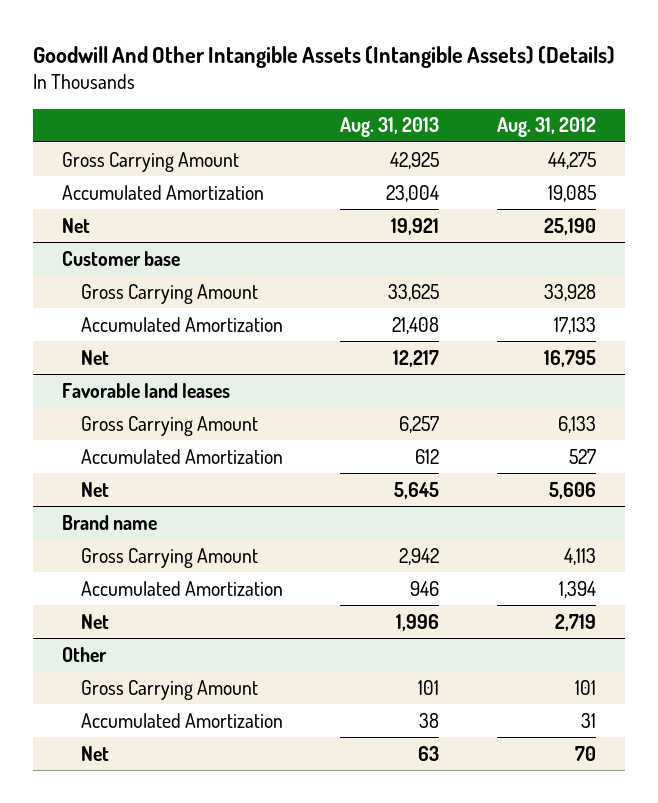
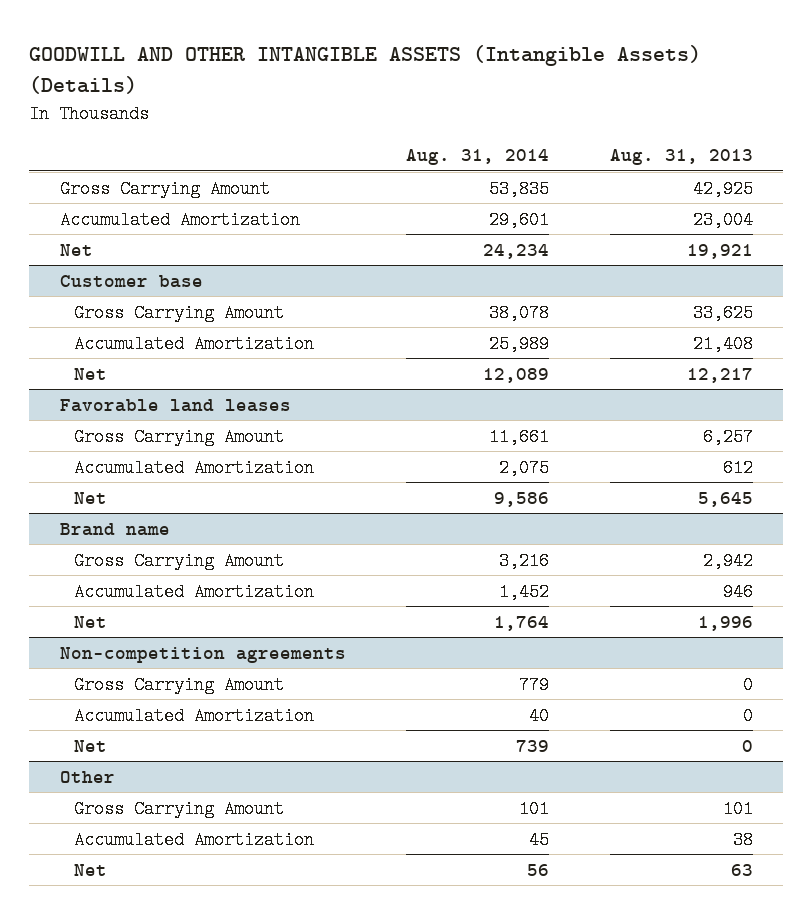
[33,46,616,69] Goodwill And Other Intangible Assets (Intangible Assets) (Details) -> [29,44,702,95] GOODWILL AND OTHER INTANGIBLE ASSETS (Intangible Assets) (Details)
[497,117,597,138] Aug. 31, 2012 -> none
none -> [406,149,550,166] Aug. 31, 2014
none -> [59,646,346,663] Non-competition agreements
none -> [73,675,284,694] Gross Carrying Amount
none -> [73,706,314,725] Accumulated Amortization
none -> [73,739,107,752] Net

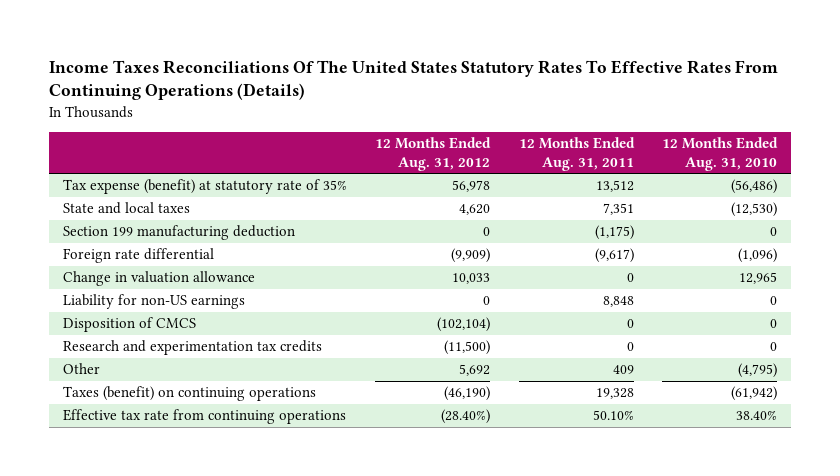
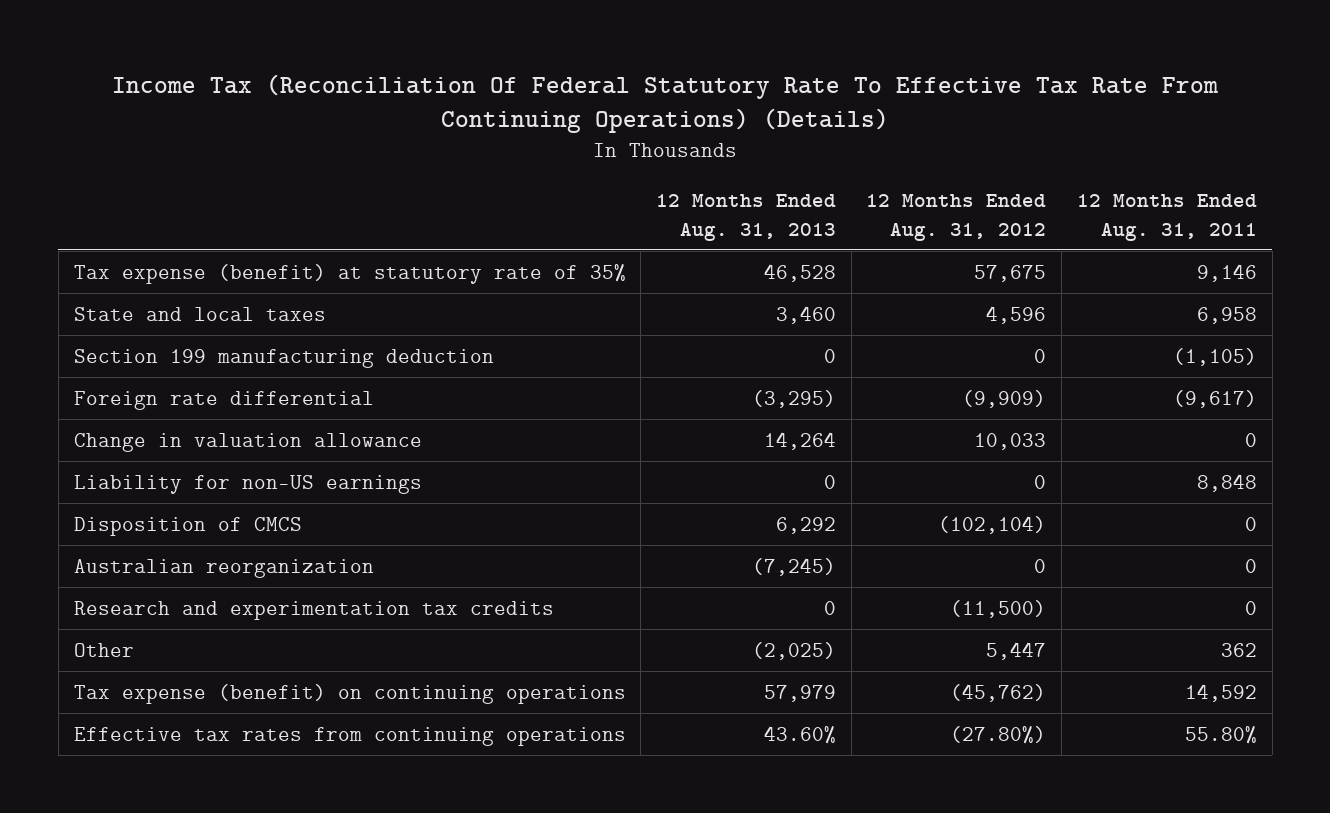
[49,59,779,101] Income Taxes Reconciliations Of The United States Statutory Rates To Effective Rates From Continuing Operations (Details) -> [112,73,1219,134] Income Tax (Reconciliation Of Federal Statutory Rate To Effective Tax Rate From Continuing Operations) (Details)
[661,137,778,171] 12 Months Ended Aug. 31, 2010 -> none
none -> [655,193,836,241] 12 Months Ended Aug. 31, 2013
[452,180,491,193] 56,978 -> [974,264,1047,282] 57,675
[595,180,634,193] 13,512 -> [1196,263,1257,282] 9,146
[459,204,491,216] 4,620 -> [986,305,1047,324] 4,596
[602,203,634,216] 7,351 -> [1196,306,1257,324] 6,958
[594,225,634,241] (1,175) -> [1172,347,1257,366] (1,105)
none -> [73,558,374,578] Australian reorganization
[459,364,491,377] 5,692 -> [986,641,1047,660] 5,447
[612,365,634,375] 409 -> [1220,642,1257,657] 362
[63,386,317,402] Taxes (benefit) on continuing operations -> [73,683,626,704] Tax expense (benefit) on continuing operations
[444,386,491,402] (46,190) -> [950,683,1047,702] (45,762)
[595,388,634,400] 19,328 -> [1184,683,1257,702] 14,592
[63,409,347,425] Effective tax rate from continuing operations -> [73,726,626,746] Effective tax rates from continuing operations
[441,409,491,425] (28.40%) -> [950,725,1047,744] (27.80%)
[592,410,634,421] 50.10% -> [1184,725,1257,744] 55.80%

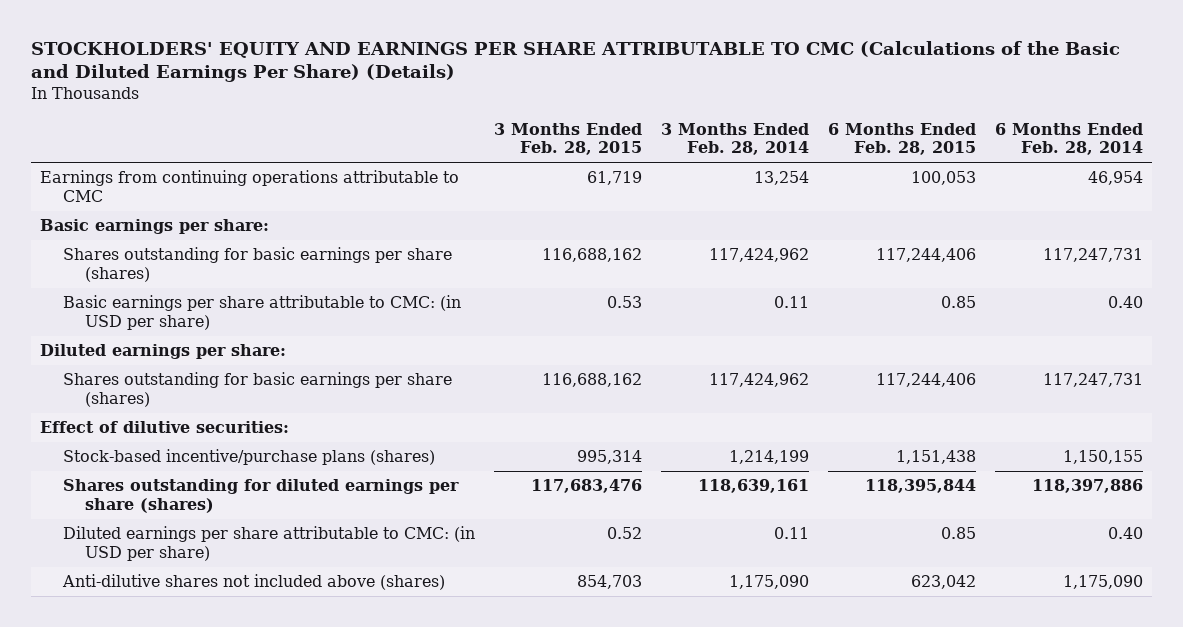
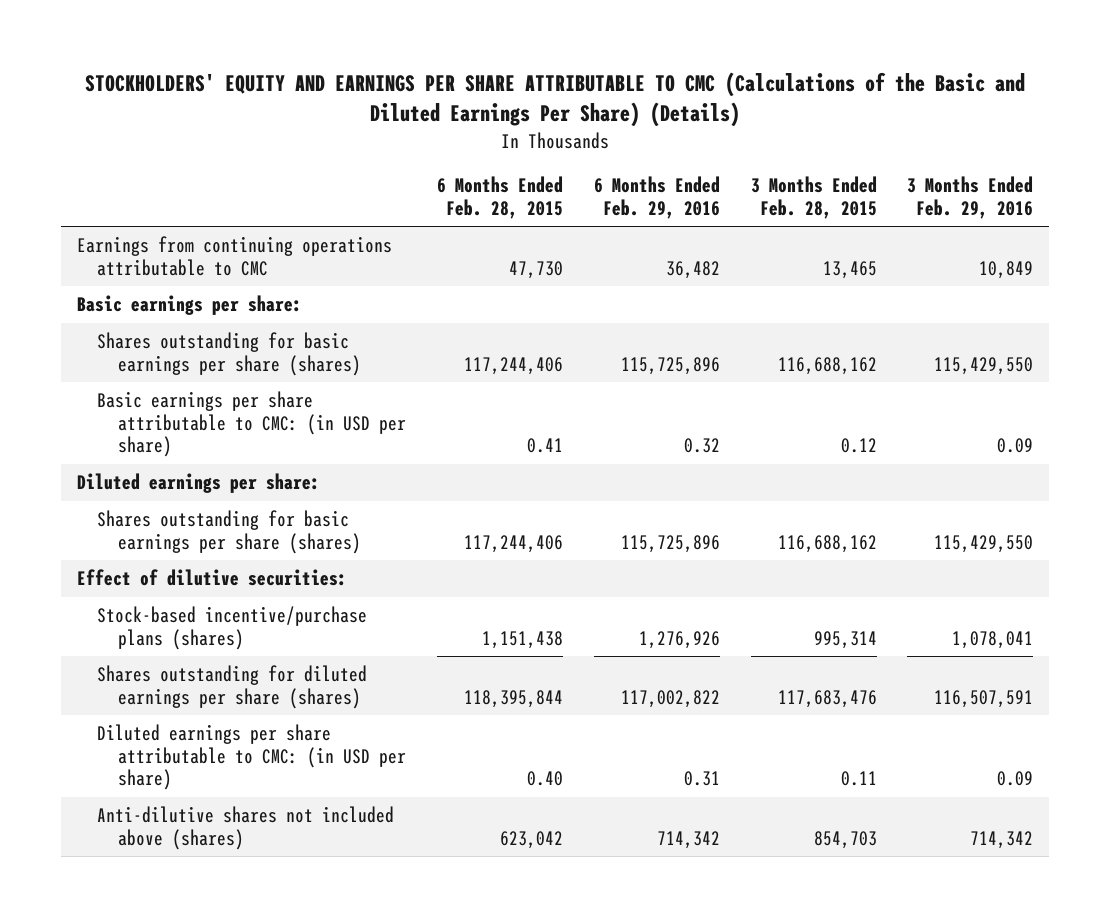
[660,122,809,156] 3 Months Ended Feb. 28, 2014 -> none
[994,122,1143,156] 6 Months Ended Feb. 28, 2014 -> none
none -> [593,176,720,219] 6 Months Ended Feb. 29, 2016
none -> [907,176,1034,219] 3 Months Ended Feb. 29, 2016
[586,171,642,186] 61,719 -> [822,260,877,279] 13,465
[910,171,976,186] 100,053 -> [508,260,563,279] 47,730
[606,296,642,309] 0.53 -> [840,437,877,453] 0.12
[940,296,976,309] 0.85 -> [526,437,563,453] 0.41
[606,527,642,540] 0.52 -> [840,770,877,786] 0.11
[940,527,976,540] 0.85 -> [526,770,563,786] 0.40

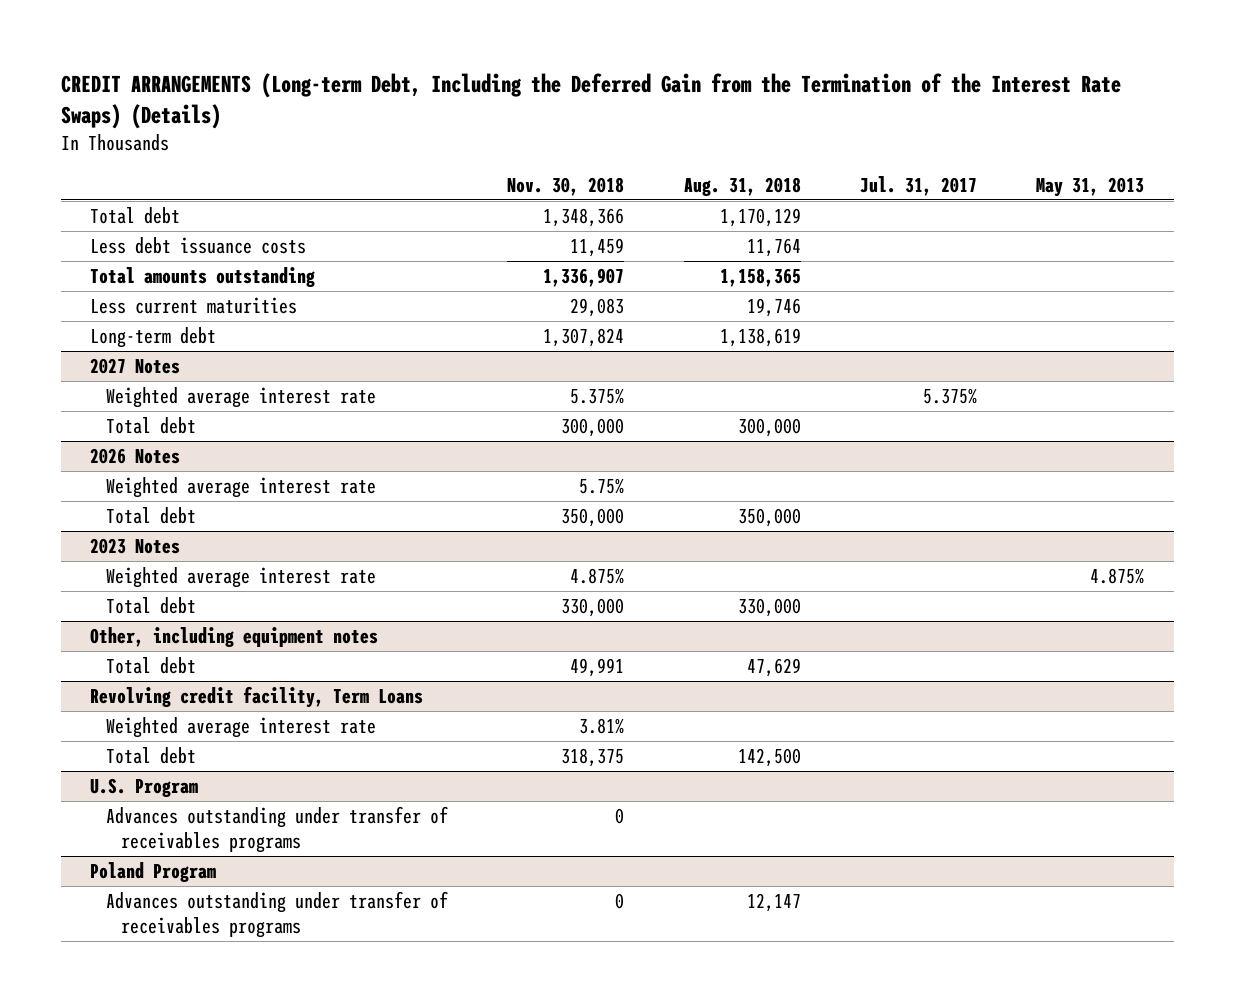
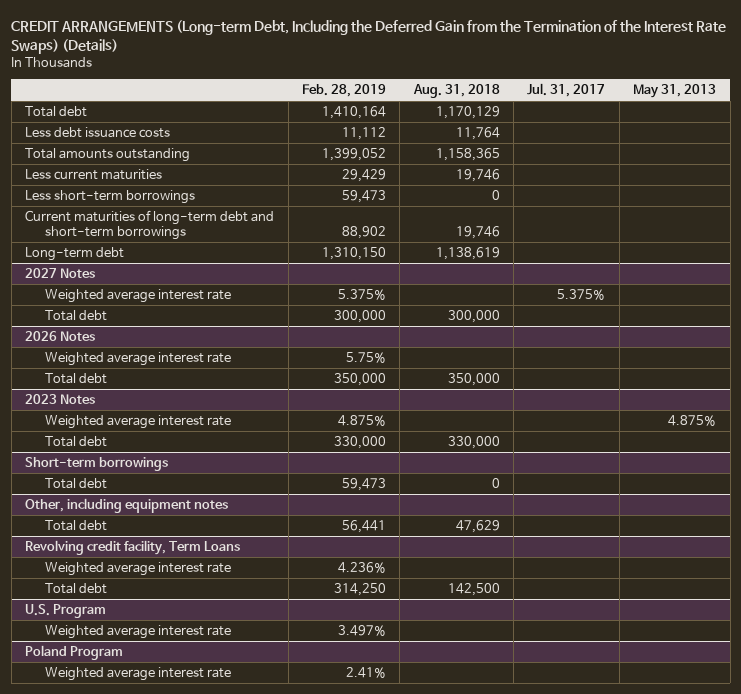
[507,176,625,196] Nov. 30, 2018 -> none
none -> [301,84,386,98] Feb. 28, 2019
none -> [25,190,196,205] Less short-term borrowings
none -> [25,210,275,241] Current maturities of long-term debt and short-term borrowings
none -> [25,457,169,472] Short-term borrowings
none -> [44,478,107,490] Total debt
[105,806,448,853] Advances outstanding under transfer of receivables programs -> none
none -> [44,625,231,640] Weighted average interest rate
[105,891,448,938] Advances outstanding under transfer of receivables programs -> none
none -> [44,667,231,682] Weighted average interest rate

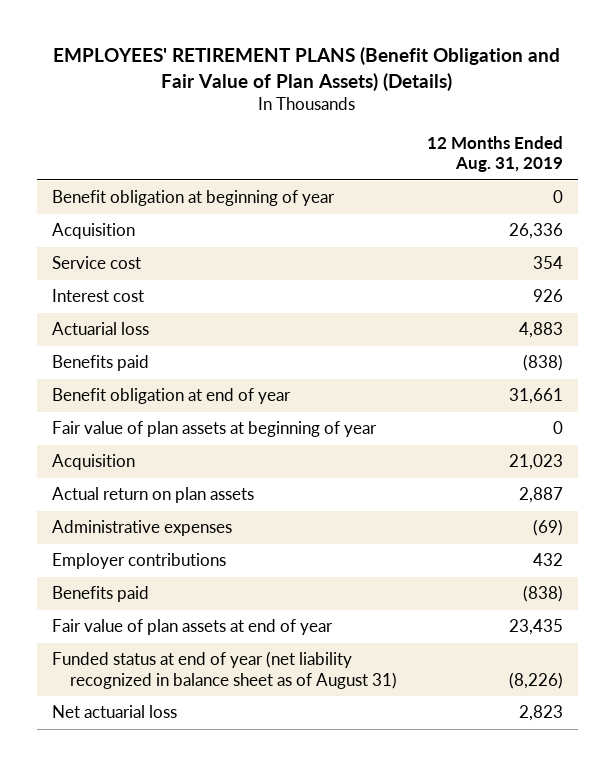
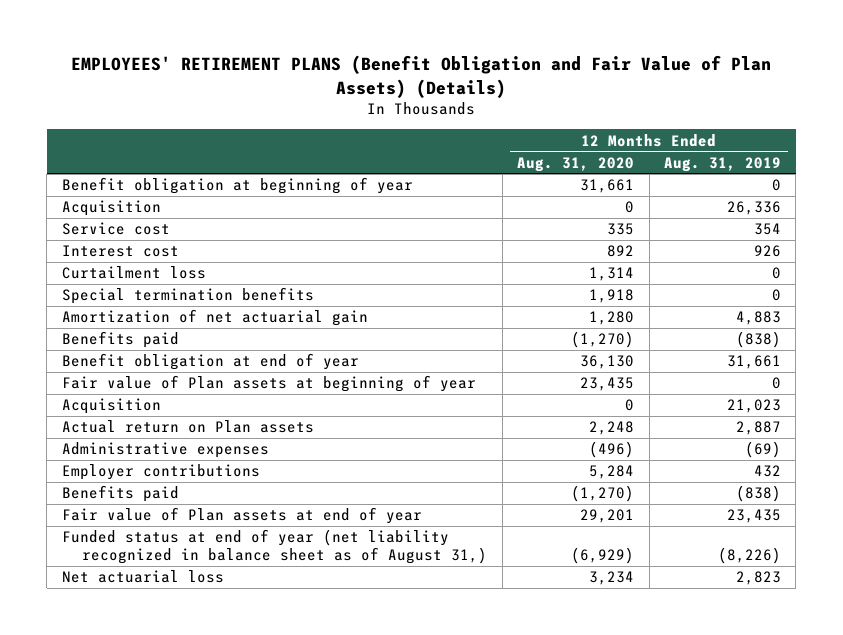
none -> [517,156,635,172] Aug. 31, 2020
none -> [61,266,206,280] Curtailment loss
none -> [61,287,314,305] Special termination benefits
[51,322,149,336] Actuarial loss -> [61,309,368,327] Amortization of net actuarial gain
[51,421,377,438] Fair value of plan assets at beginning of year -> [61,375,476,393] Fair value of Plan assets at beginning of year
[51,487,254,504] Actual return on plan assets -> [61,420,314,434] Actual return on Plan assets
[51,619,333,636] Fair value of plan assets at end of year -> [61,507,422,525] Fair value of Plan assets at end of year
[51,651,398,689] Funded status at end of year (net liability recognized in balance sheet as of August 31) -> [61,529,488,564] Funded status at end of year (net liability recognized in balance sheet as of August 31,)

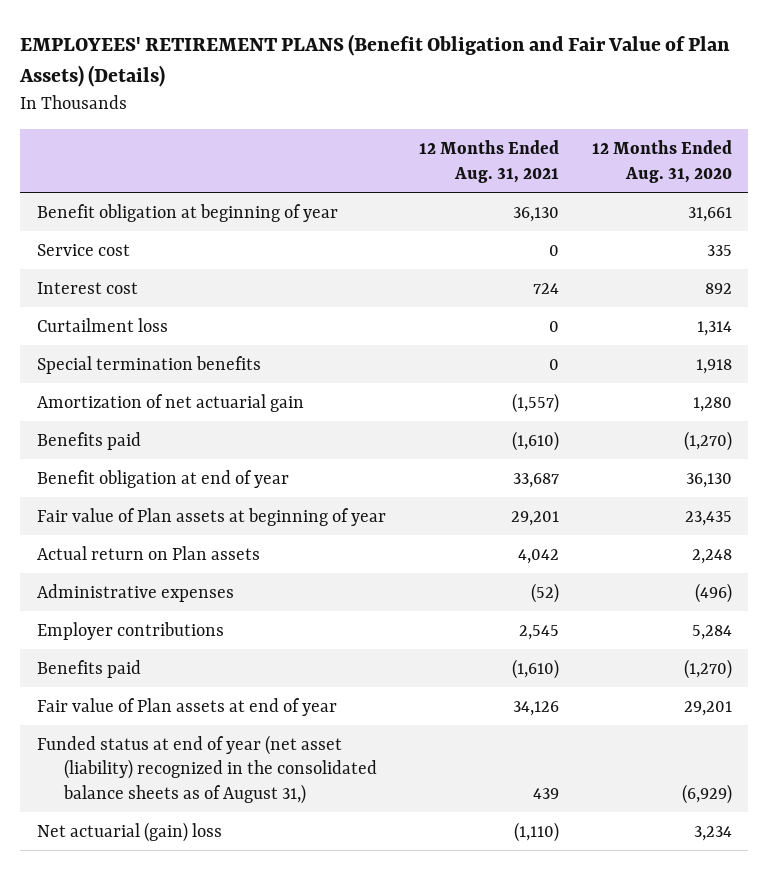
[663,156,781,172] Aug. 31, 2019 -> none
none -> [418,140,559,183] 12 Months Ended Aug. 31, 2021
[61,200,161,217] Acquisition -> none
[61,398,161,415] Acquisition -> none
[61,529,488,564] Funded status at end of year (net liability recognized in balance sheet as of August 31,) -> [36,734,378,805] Funded status at end of year (net asset (liability) recognized in the consolidated balance sheets as of August 31,)
[61,570,224,584] Net actuarial loss -> [36,821,222,842] Net actuarial (gain) loss

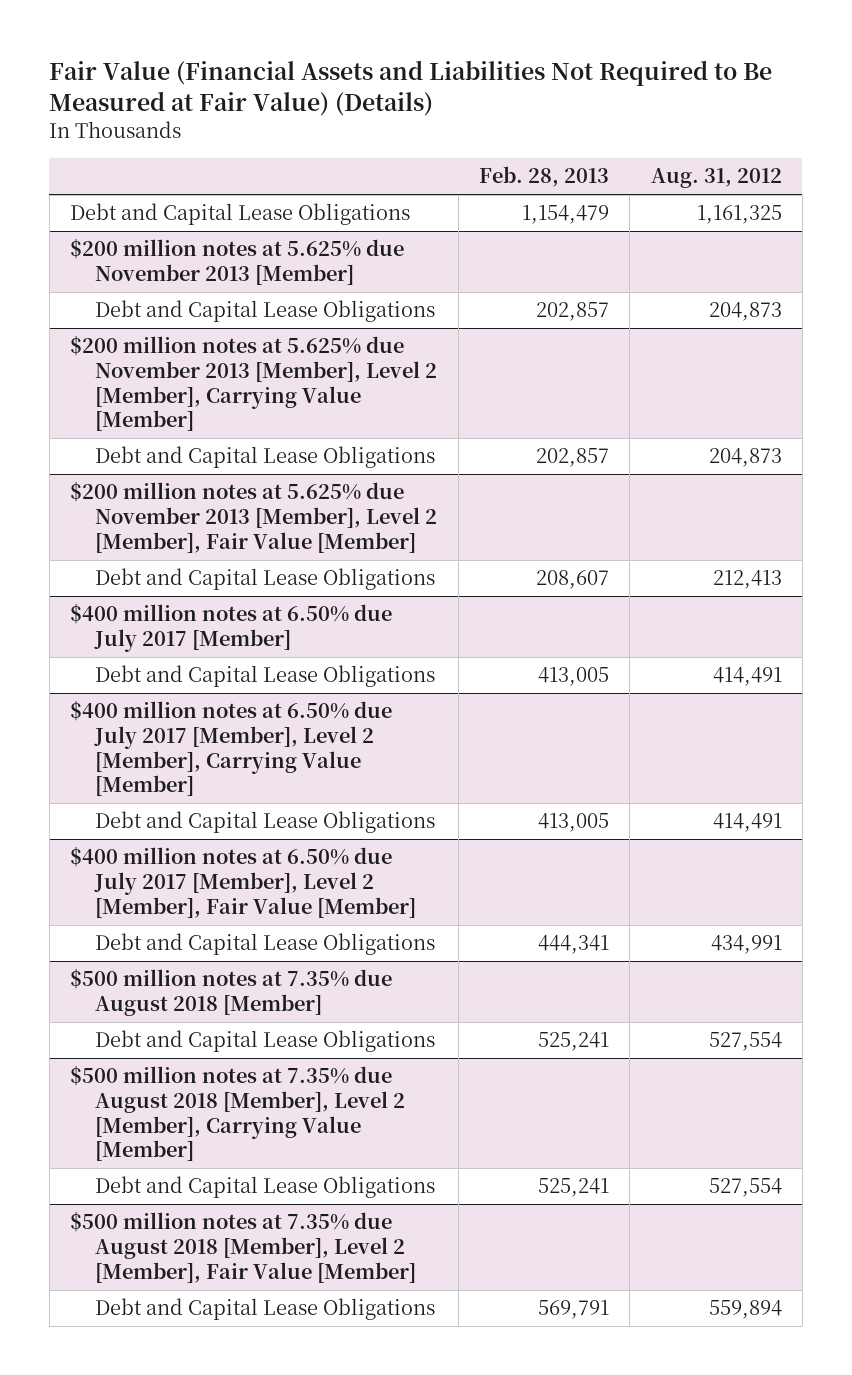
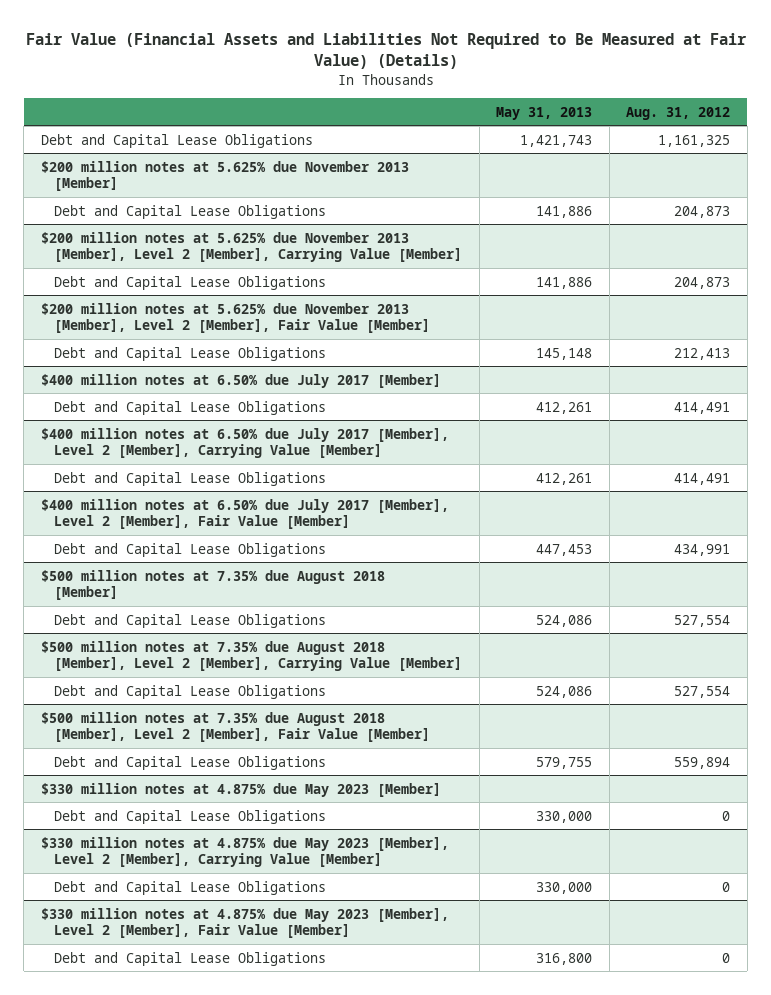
[479,166,610,188] Feb. 28, 2013 -> none
none -> [496,106,593,120] May 31, 2013
none -> [40,782,441,797] $330 million notes at 4.875% due May 2023 [Member]
none -> [54,809,327,824] Debt and Capital Lease Obligations
none -> [40,836,449,868] $330 million notes at 4.875% due May 2023 [Member], Level 2 [Member], Carrying Value [Member]
none -> [54,880,327,895] Debt and Capital Lease Obligations
none -> [40,907,449,939] $330 million notes at 4.875% due May 2023 [Member], Level 2 [Member], Fair Value [Member]
none -> [54,951,327,966] Debt and Capital Lease Obligations

